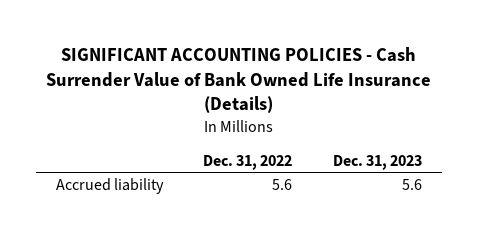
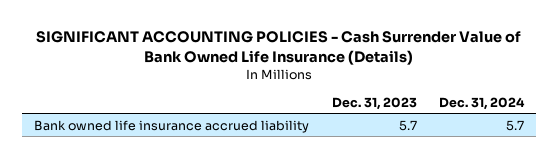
[203,154,293,170] Dec. 31, 2022 -> none
none -> [439,97,526,111] Dec. 31, 2024
[55,178,164,195] Accrued liability -> [33,119,309,133] Bank owned life insurance accrued liability
[401,179,422,191] 5.6 -> [398,119,417,131] 5.7

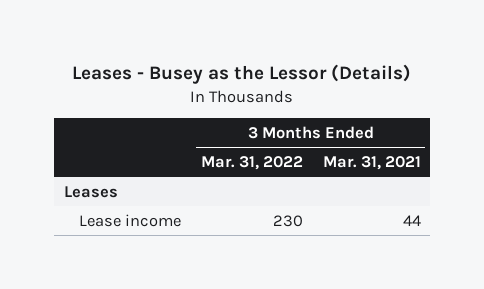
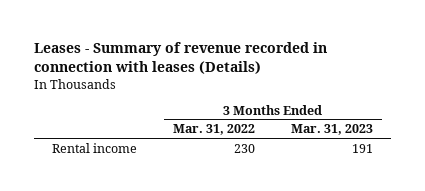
[72,64,412,85] Leases - Busey as the Lessor (Details) -> [34,42,328,75] Leases - Summary of revenue recorded in connection with leases (Details)
[322,155,421,170] Mar. 31, 2021 -> none
none -> [290,124,373,136] Mar. 31, 2023
[63,185,118,198] Leases -> none
[79,213,182,227] Lease income -> [52,142,138,153] Rental income

